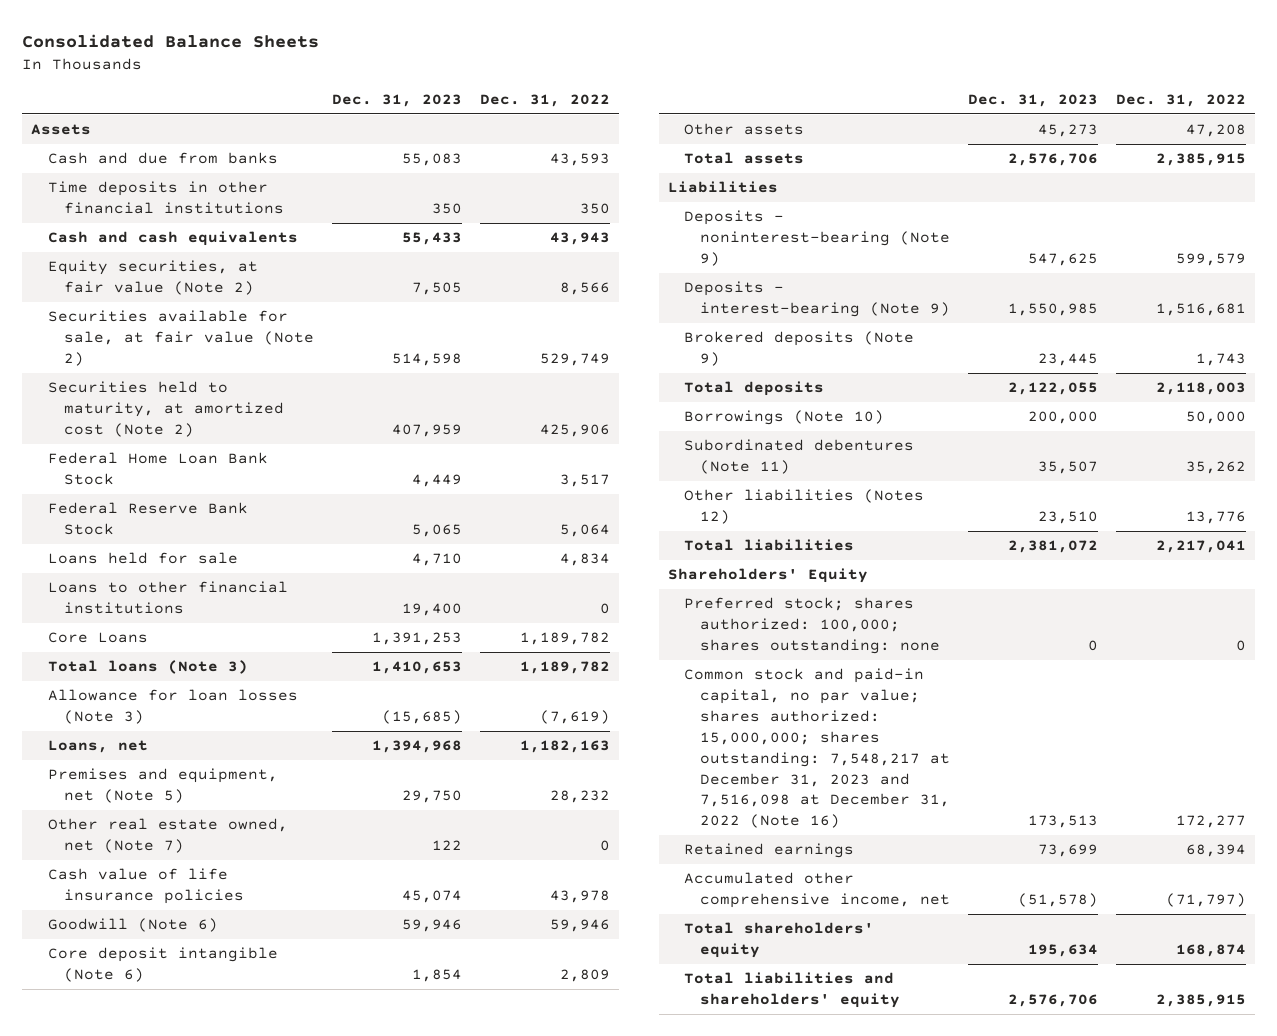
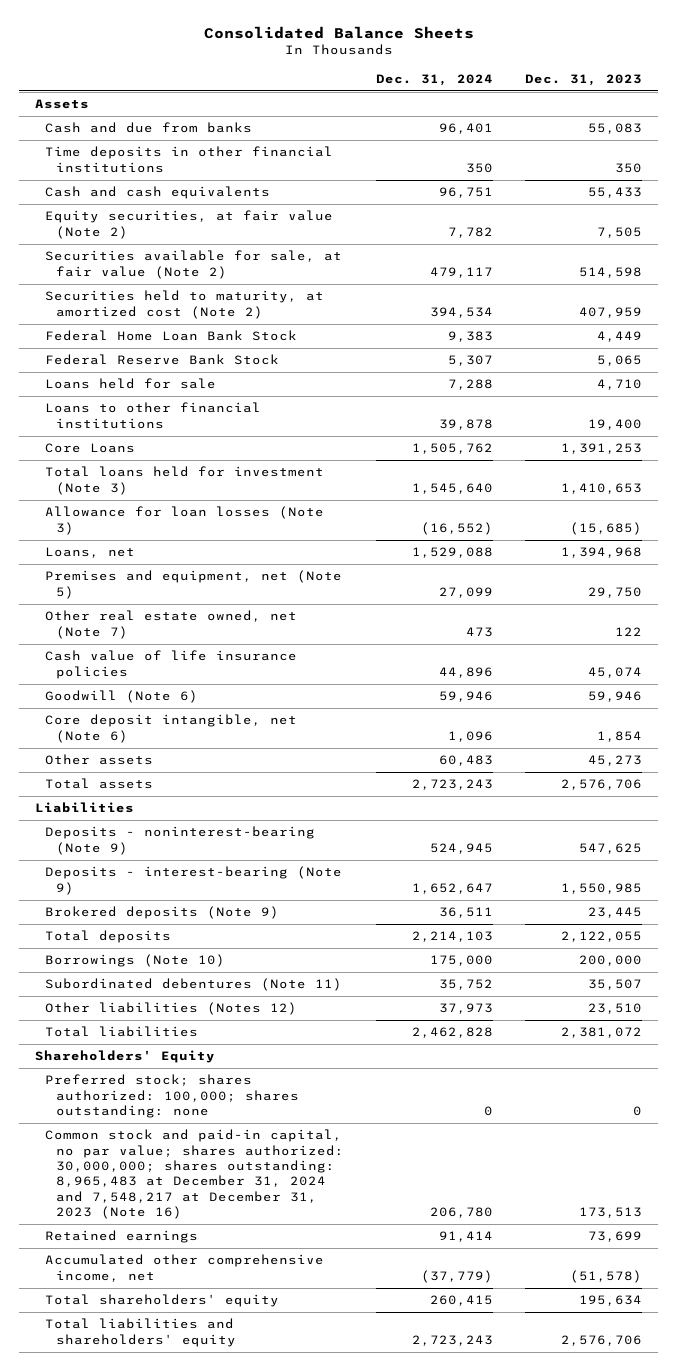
[479,94,610,108] Dec. 31, 2022 -> none
none -> [375,73,493,86] Dec. 31, 2024
[47,660,248,675] Total loans (Note 3) -> [45,466,325,495] Total loans held for investment (Note 3)
[47,947,278,983] Core deposit intangible (Note 6) -> [45,714,298,743] Core deposit intangible, net (Note 6)
[684,668,951,829] Common stock and paid-in capital, no par value; shares authorized: 15,000,000; shares outstanding: 7,548,217 at December 31, 2023 and 7,516,098 at December 31, 2022 (Note 16) -> [45,1129,344,1220] Common stock and paid-in capital, no par value; shares authorized: 30,000,000; shares outstanding: 8,965,483 at December 31, 2024 and 7,548,217 at December 31, 2023 (Note 16)

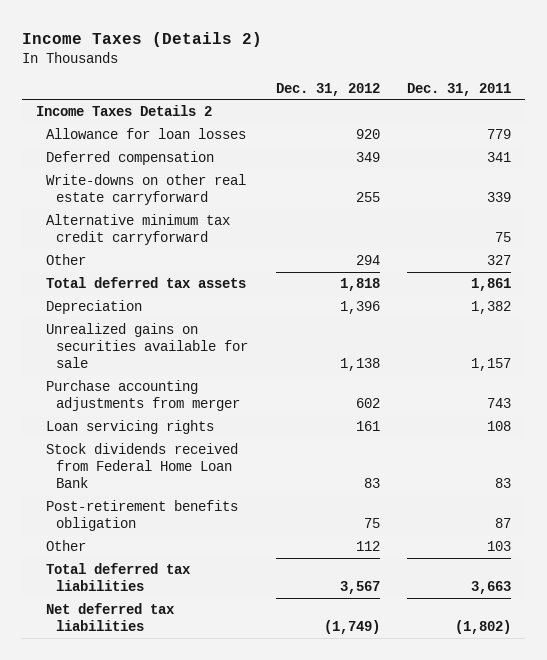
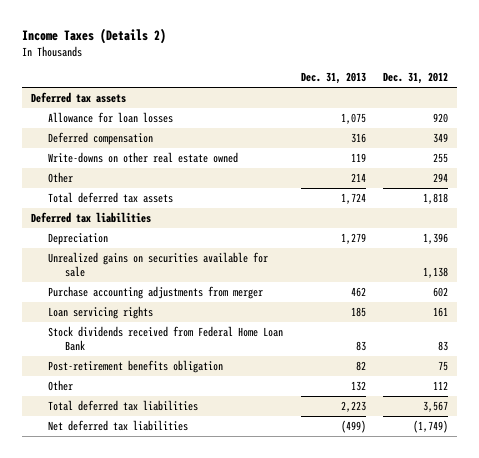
[407,82,512,96] Dec. 31, 2011 -> none
none -> [300,72,366,85] Dec. 31, 2013
[35,105,212,117] Income Taxes Details 2 -> none
none -> [30,92,126,104] Deferred tax assets
[45,214,230,246] Alternative minimum tax credit carryforward -> none
[45,174,246,206] Write-downs on other real estate carryforward -> [48,152,239,164] Write-downs on other real estate owned
none -> [30,212,151,224] Deferred tax liabilities

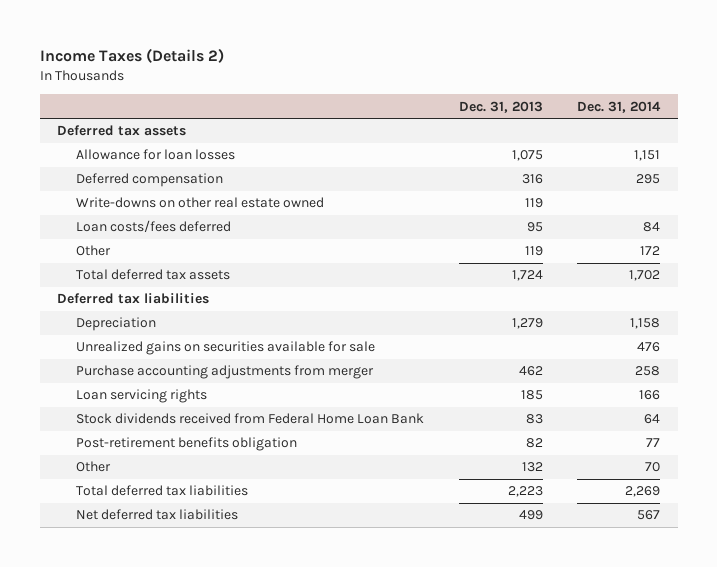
[383,72,449,85] Dec. 31, 2012 -> none
none -> [577,100,662,113] Dec. 31, 2014
none -> [75,220,231,234] Loan costs/fees deferred
[350,173,366,183] 214 -> [524,246,543,257] 119
[340,420,366,434] (499) -> [518,510,543,521] 499

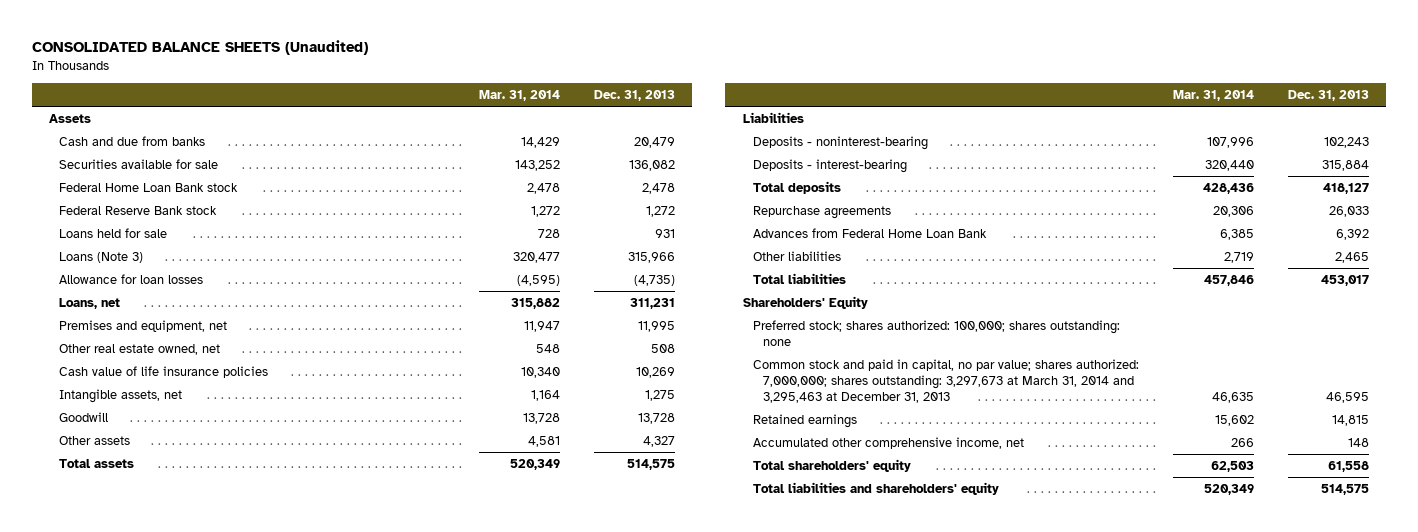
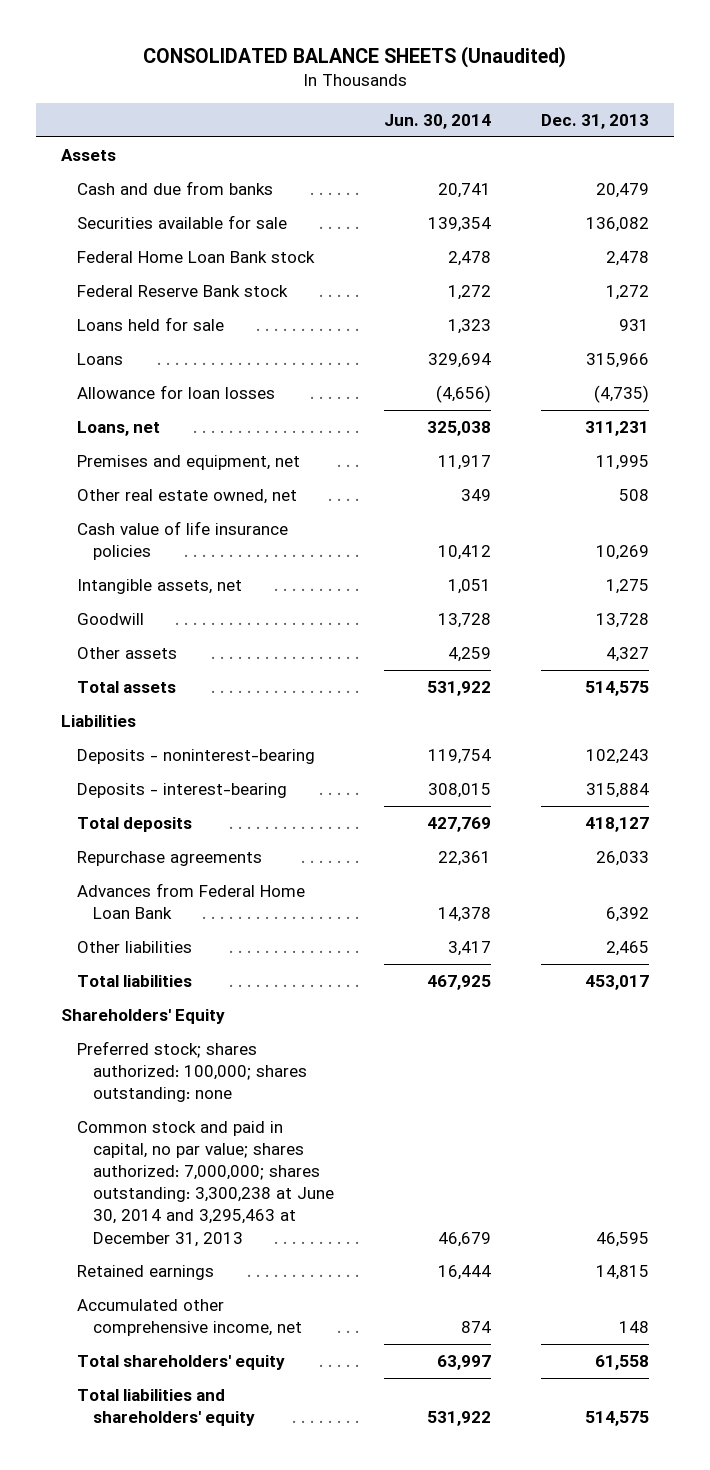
[479,90,561,102] Mar. 31, 2014 -> none
none -> [384,113,492,129] Jun. 30, 2014
[59,251,144,263] Loans (Note 3) -> [77,352,124,365] Loans
[752,358,1139,404] Common stock and paid in capital, no par value; shares authorized: 7,000,000; shares outstanding: 3,297,673 at March 31, 2014 and 3,295,463 at December 31, 2013 -> [77,1120,335,1247] Common stock and paid in capital, no par value; shares authorized: 7,000,000; shares outstanding: 3,300,238 at June 30, 2014 and 3,295,463 at December 31, 2013

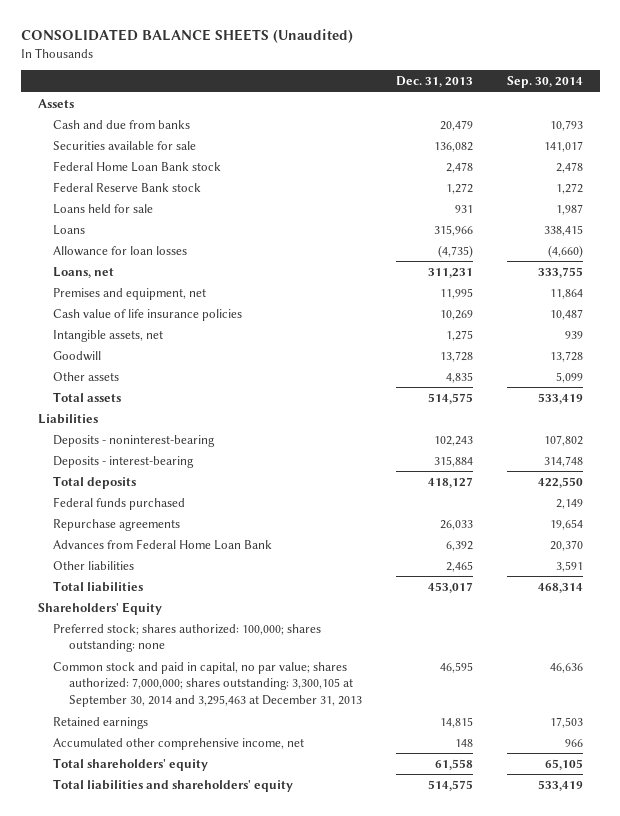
[384,113,492,129] Jun. 30, 2014 -> none
none -> [506,76,583,89] Sep. 30, 2014
[77,488,298,504] Other real estate owned, net -> none
[606,646,650,662] 4,327 -> [446,371,474,383] 4,835
none -> [53,496,186,510] Federal funds purchased
[77,1120,335,1247] Common stock and paid in capital, no par value; shares authorized: 7,000,000; shares outstanding: 3,300,238 at June 30, 2014 and 3,295,463 at December 31, 2013 -> [53,661,363,708] Common stock and paid in capital, no par value; shares authorized: 7,000,000; shares outstanding: 3,300,105 at September 30, 2014 and 3,295,463 at December 31, 2013

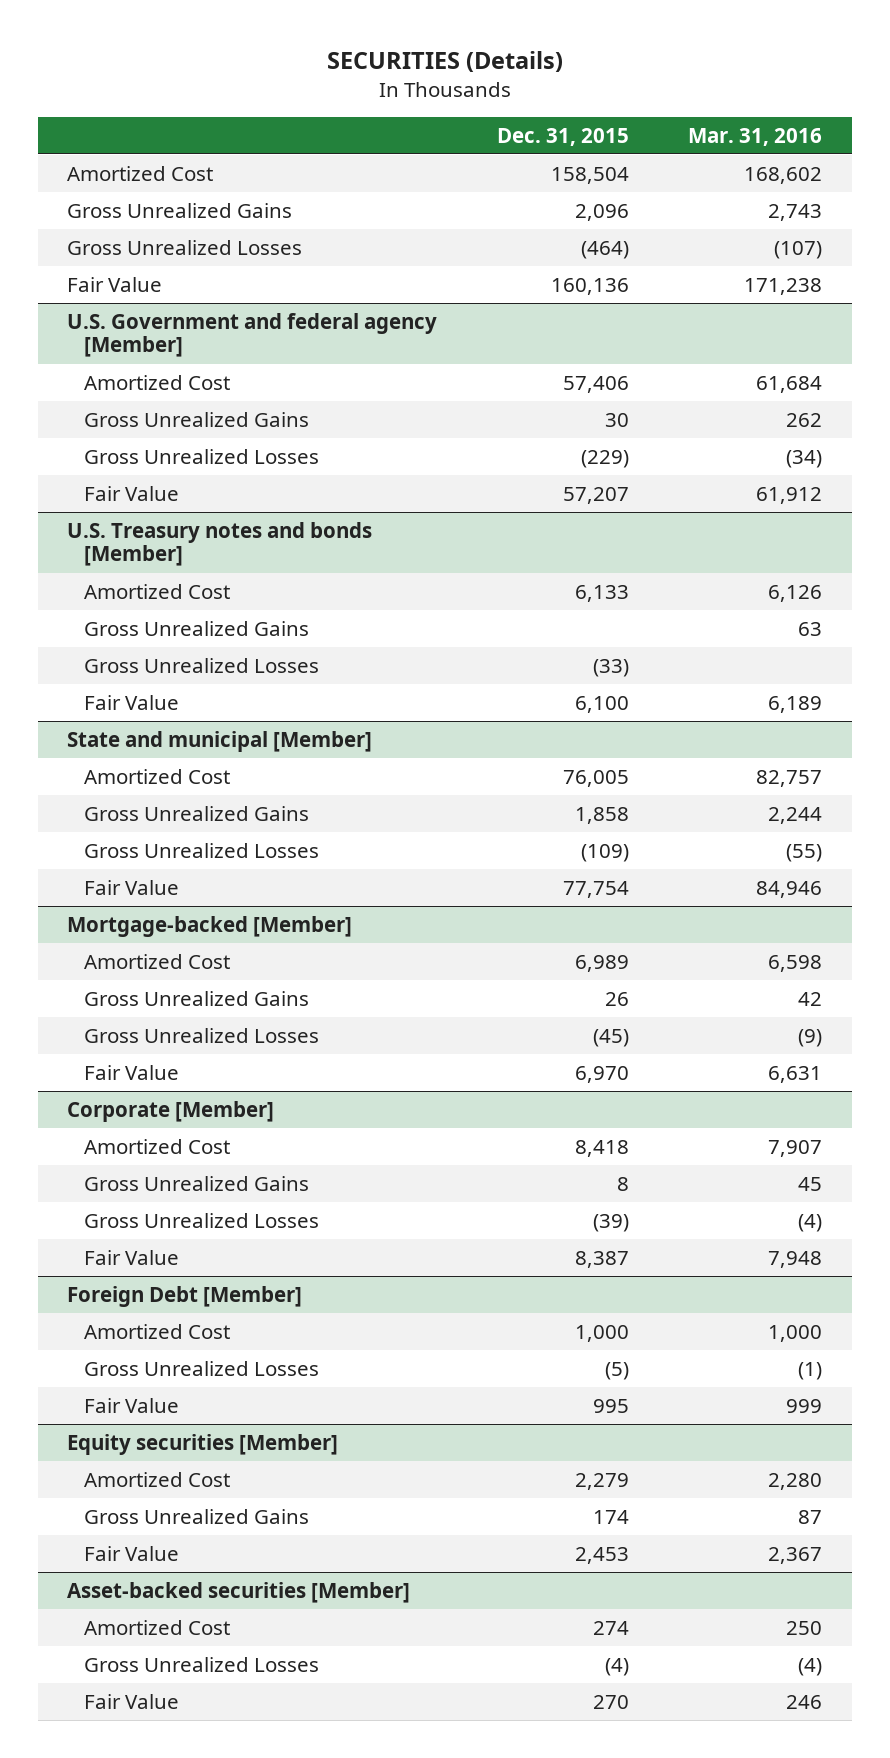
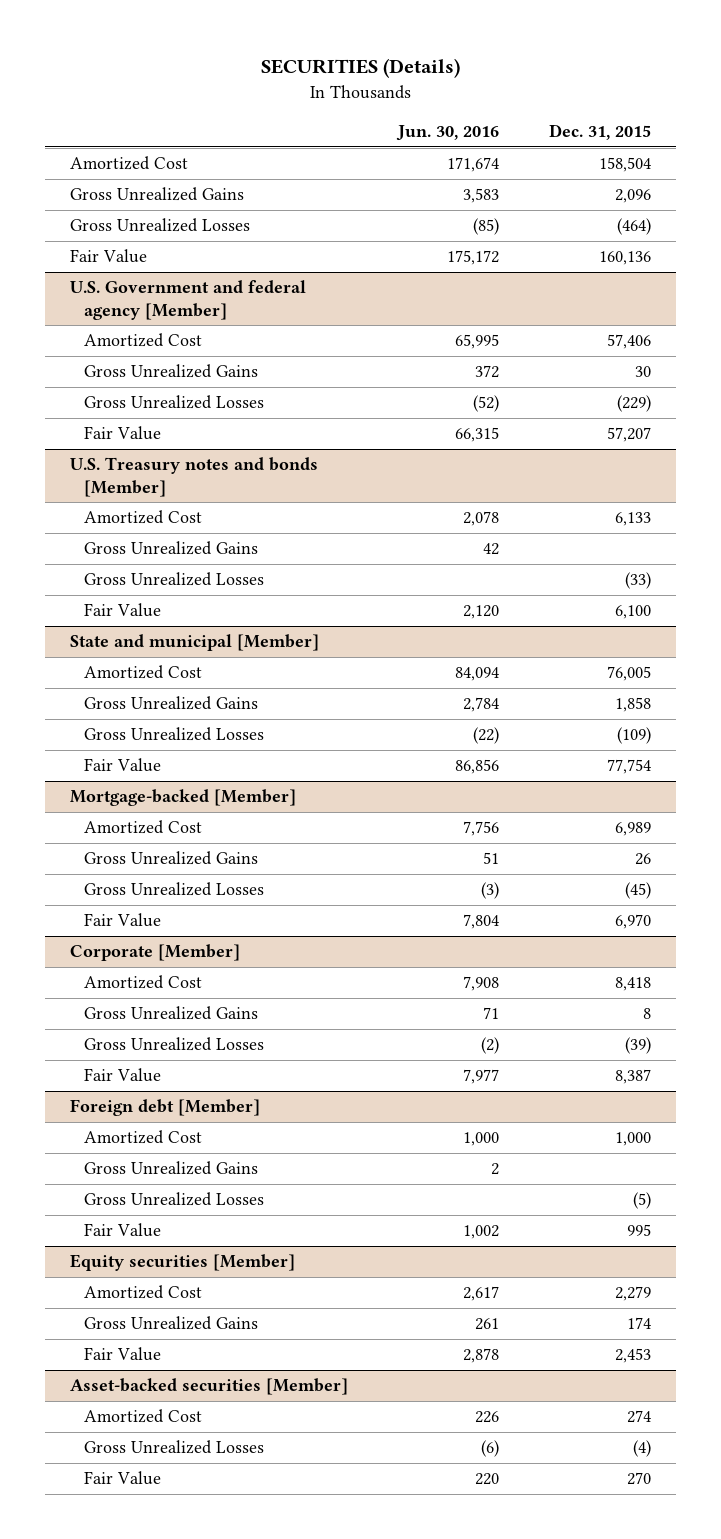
[688,127,823,146] Mar. 31, 2016 -> none
none -> [396,125,500,142] Jun. 30, 2016
[67,1285,303,1307] Foreign Debt [Member] -> [70,1099,261,1117] Foreign debt [Member]
none -> [84,1161,259,1176] Gross Unrealized Gains

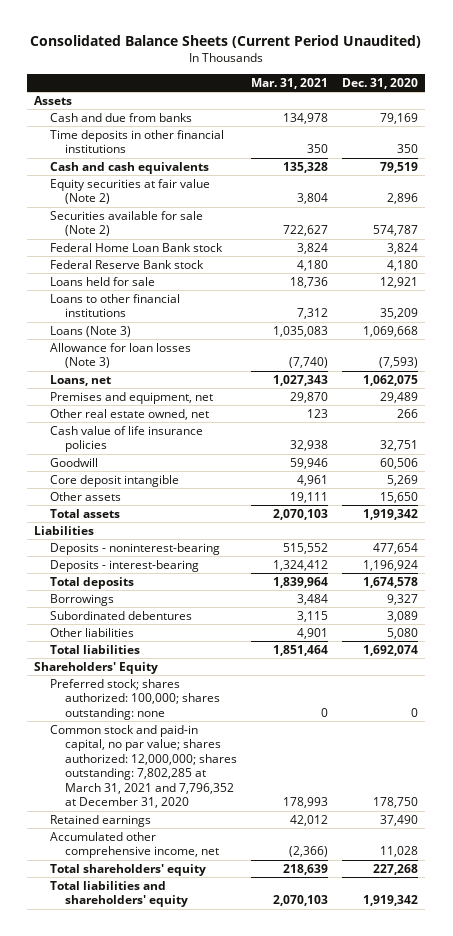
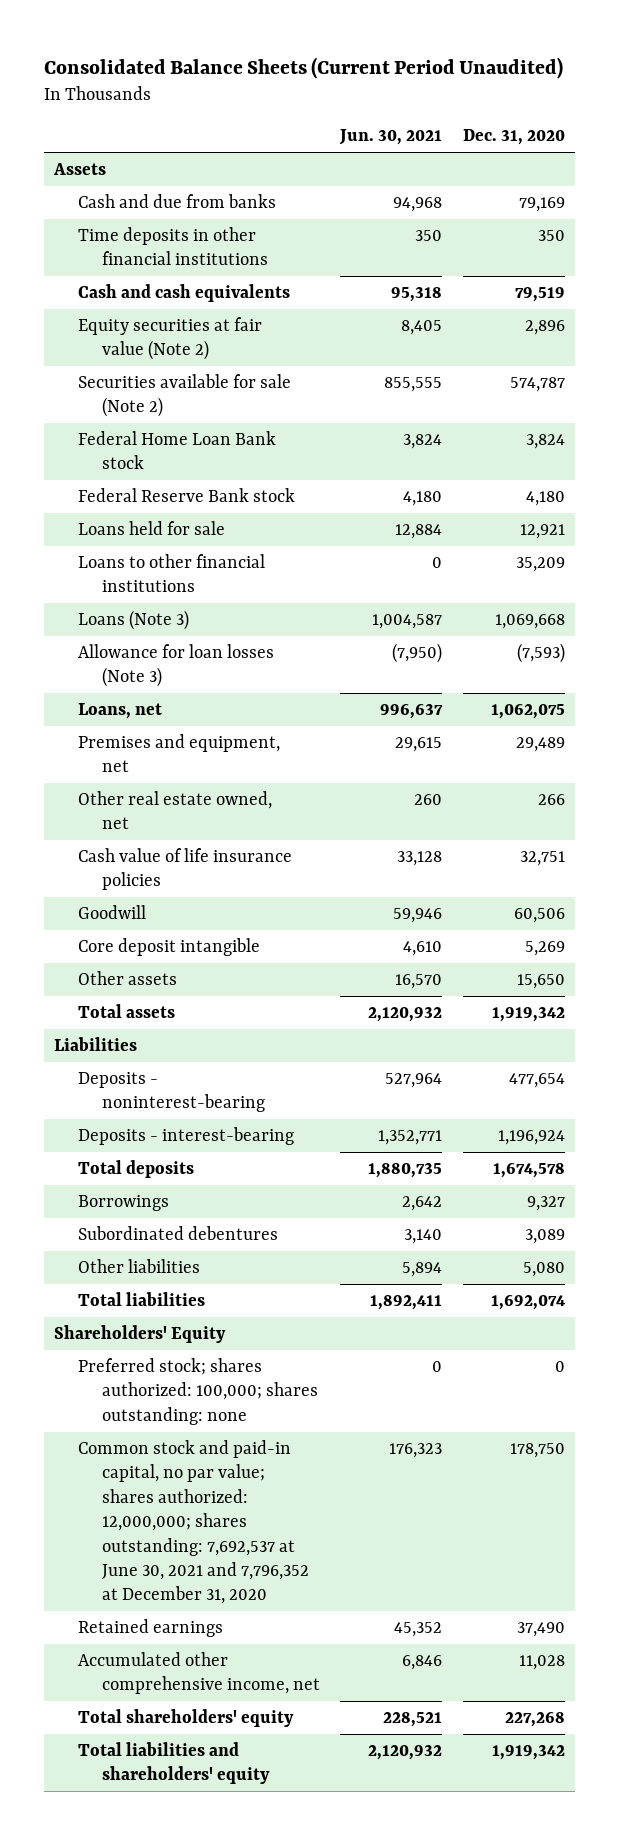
[251,77,329,89] Mar. 31, 2021 -> none
none -> [339,129,443,146] Jun. 30, 2021
[49,724,238,809] Common stock and paid-in capital, no par value; shares authorized: 12,000,000; shares outstanding: 7,802,285 at March 31, 2021 and 7,796,352 at December 31, 2020 -> [77,1439,309,1605] Common stock and paid-in capital, no par value; shares authorized: 12,000,000; shares outstanding: 7,692,537 at June 30, 2021 and 7,796,352 at December 31, 2020

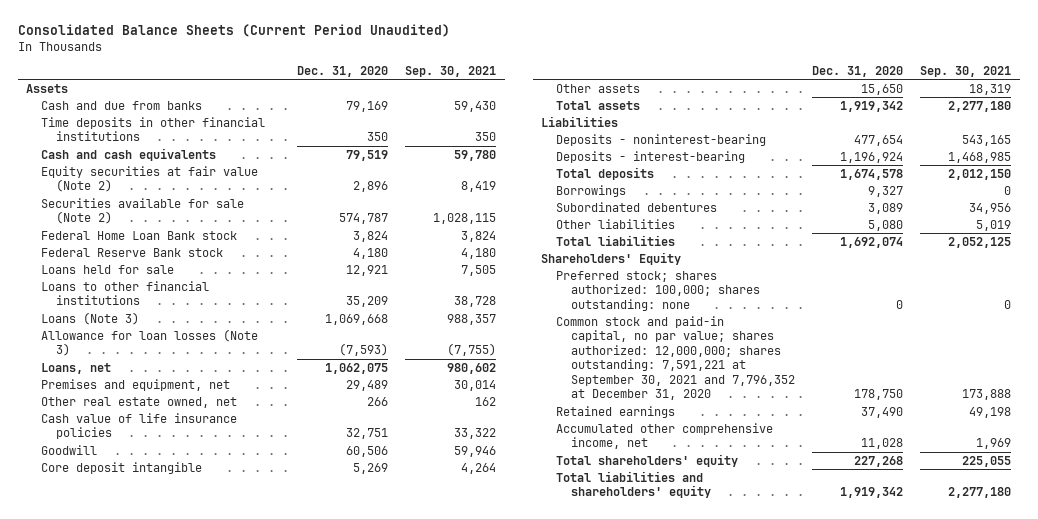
[339,129,443,146] Jun. 30, 2021 -> none
none -> [405,65,497,77] Sep. 30, 2021
[77,1439,309,1605] Common stock and paid-in capital, no par value; shares authorized: 12,000,000; shares outstanding: 7,692,537 at June 30, 2021 and 7,796,352 at December 31, 2020 -> [556,315,796,401] Common stock and paid-in capital, no par value; shares authorized: 12,000,000; shares outstanding: 7,591,221 at September 30, 2021 and 7,796,352 at December 31, 2020

